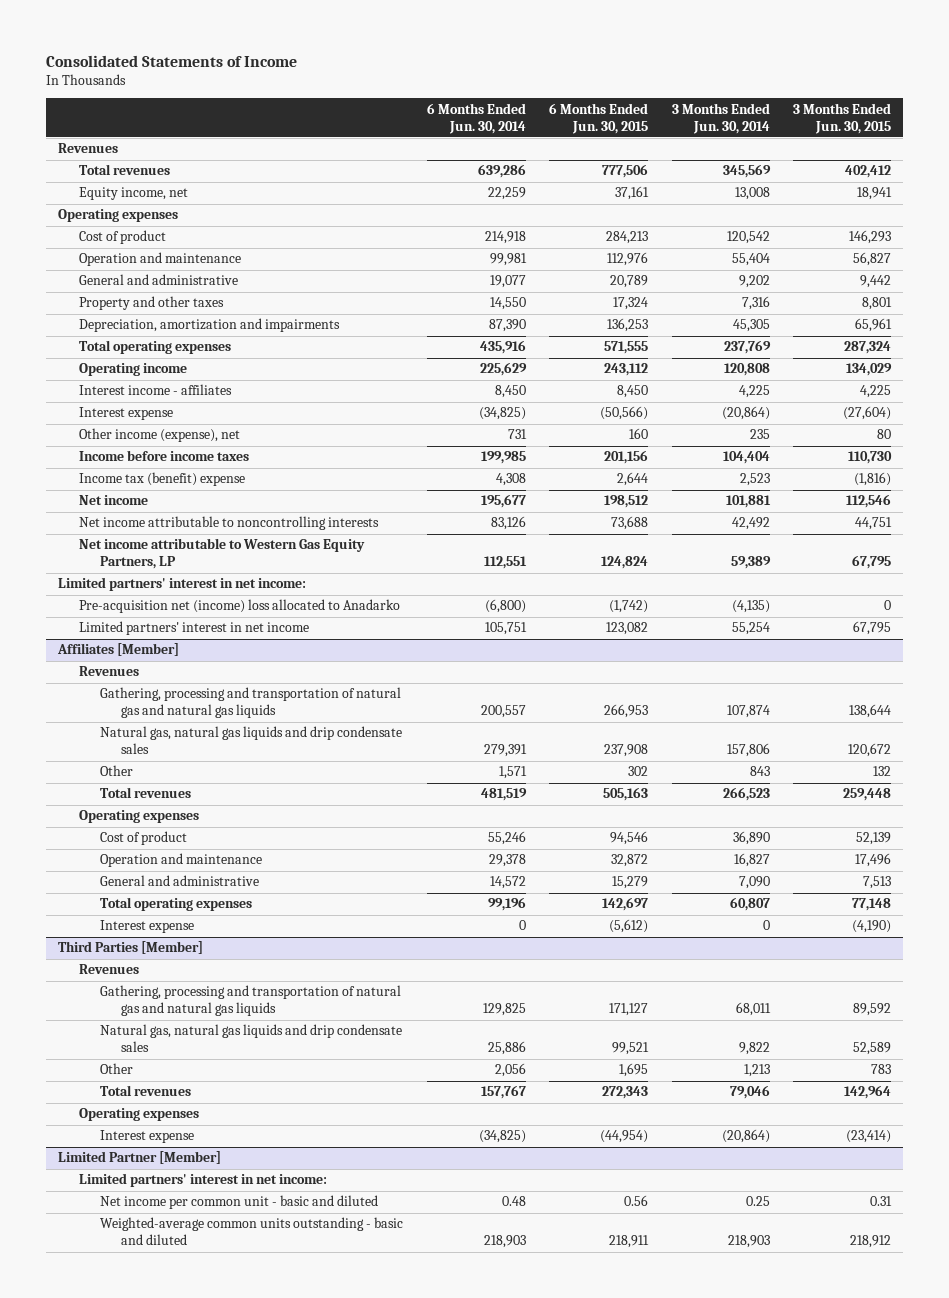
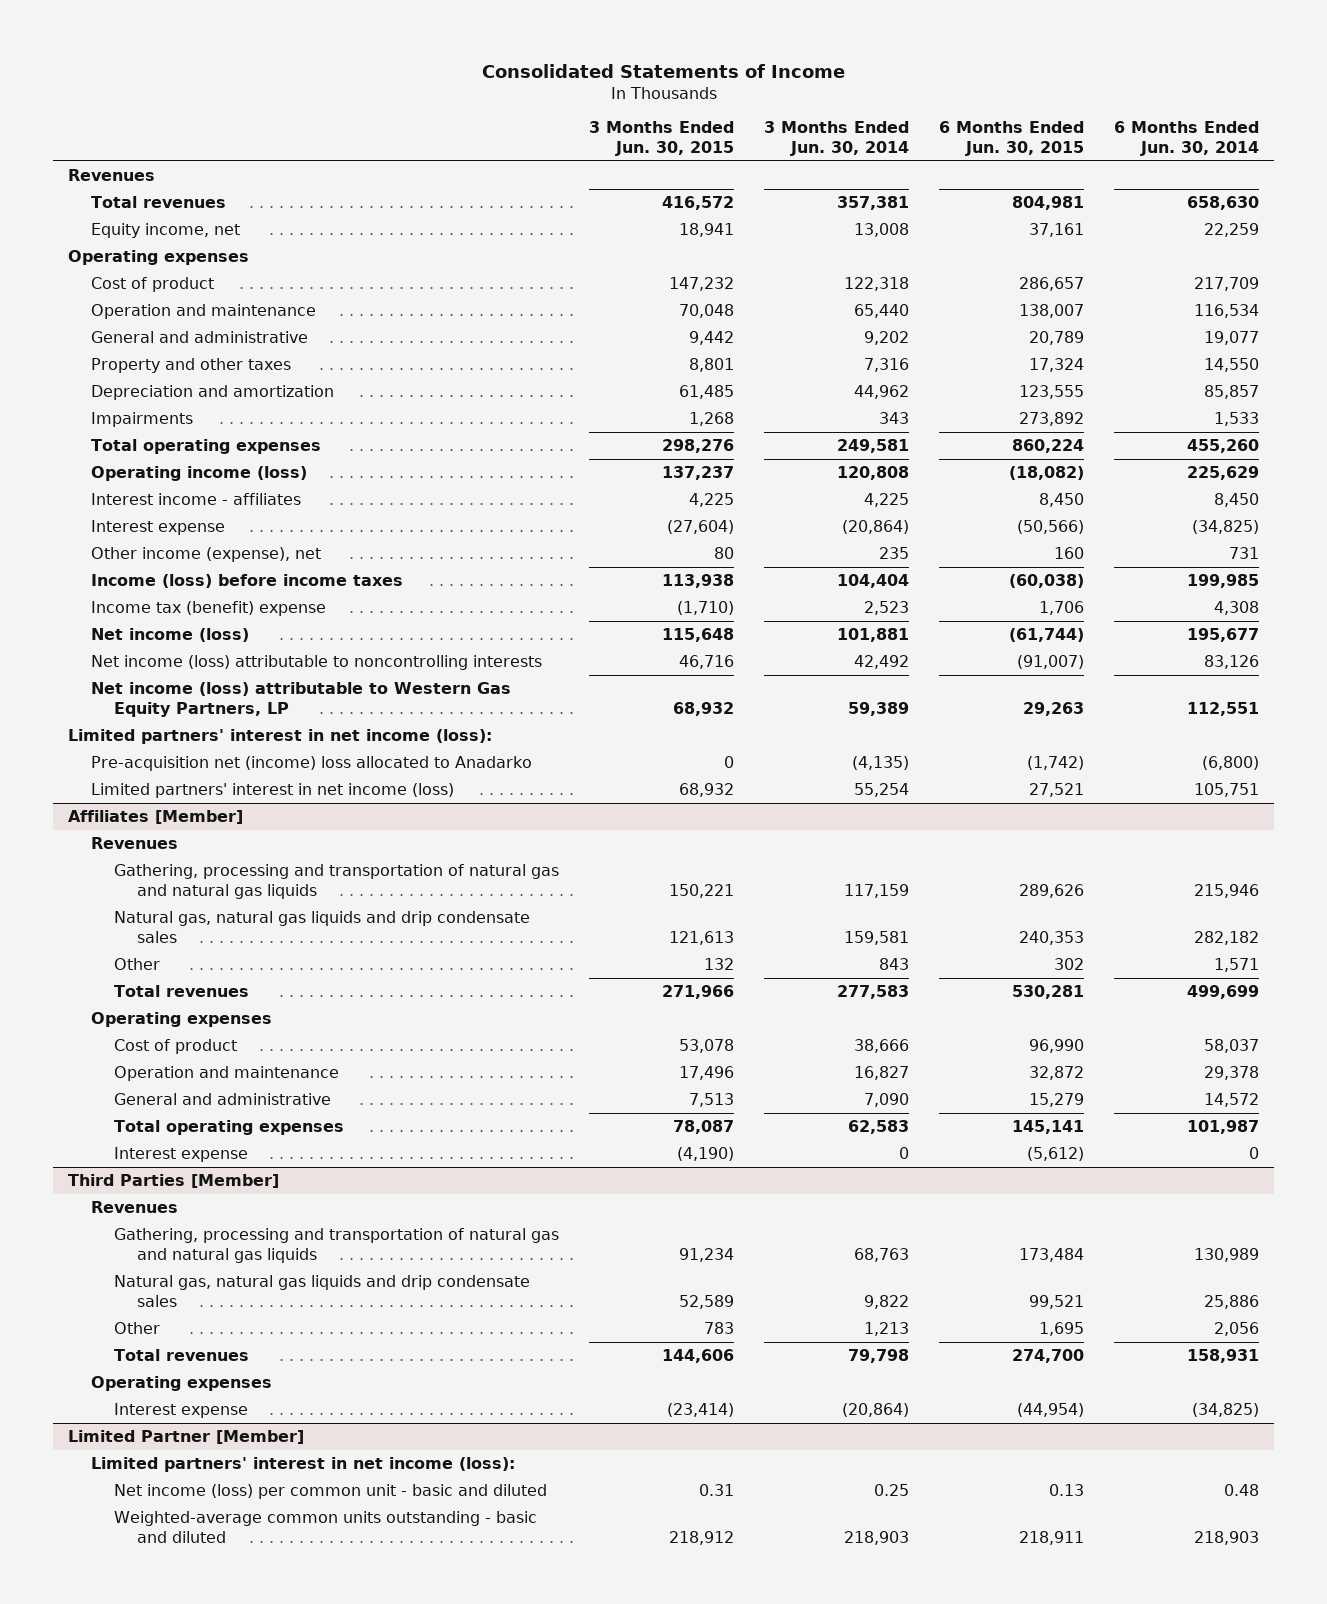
[477,164,526,179] 639,286 -> [1186,196,1259,211] 658,630
[602,164,649,179] 777,506 -> [1011,196,1084,211] 804,981
[722,164,771,179] 345,569 -> [836,196,909,211] 357,381
[844,165,891,179] 402,412 -> [661,196,734,211] 416,572
[484,231,526,245] 214,918 -> [1193,277,1259,292] 217,709
[606,231,649,245] 284,213 -> [1018,277,1084,292] 286,657
[726,231,770,245] 120,542 -> [843,277,909,292] 122,318
[848,230,891,245] 146,293 -> [668,277,734,292] 147,232
[489,253,527,267] 99,981 -> [1193,304,1259,319] 116,534
[607,252,649,267] 112,976 -> [1018,304,1084,319] 138,007
[731,253,770,267] 55,404 -> [853,304,909,319] 65,440
[852,252,891,267] 56,827 -> [678,304,734,319] 70,048
[78,318,340,333] Depreciation, amortization and impairments -> [91,385,335,401] Depreciation and amortization
[488,319,526,333] 87,390 -> [1203,385,1259,400] 85,857
[607,318,649,333] 136,253 -> [1018,385,1084,400] 123,555
[732,319,770,333] 45,305 -> [853,385,909,400] 44,962
[854,318,892,333] 65,961 -> [678,385,734,400] 61,485
none -> [91,412,194,428] Impairments
[479,340,526,355] 435,916 -> [1186,439,1259,454] 455,260
[604,341,649,355] 571,555 -> [1011,439,1084,454] 860,224
[723,340,771,355] 237,769 -> [836,439,909,454] 249,581
[843,341,891,355] 287,324 -> [661,439,734,454] 298,276
[78,363,187,377] Operating income -> [91,466,308,482] Operating income (loss)
[604,363,649,377] 243,112 -> [1008,466,1084,481] (18,082)
[845,363,892,377] 134,029 -> [661,466,734,481] 137,237
[78,450,249,462] Income before income taxes -> [91,574,404,589] Income (loss) before income taxes
[604,450,649,465] 201,156 -> [1008,574,1084,589] (60,038)
[847,451,892,465] 110,730 -> [661,574,734,589] 113,938
[617,472,649,487] 2,644 -> [1038,601,1084,616] 1,706
[853,472,891,487] (1,816) -> [676,601,734,616] (1,710)
[78,495,148,506] Net income -> [91,628,250,643] Net income (loss)
[604,495,649,509] 198,512 -> [1008,628,1084,643] (61,744)
[845,494,891,509] 112,546 -> [661,628,734,643] 115,648
[78,516,379,531] Net income attributable to noncontrolling interests -> [91,655,543,671] Net income (loss) attributable to noncontrolling interests
[611,516,649,531] 73,688 -> [1016,655,1084,670] (91,007)
[854,517,892,531] 44,751 -> [678,655,734,670] 46,716
[78,538,365,570] Net income attributable to Western Gas Equity Partners, LP -> [91,682,512,717] Net income (loss) attributable to Western Gas Equity Partners, LP
[601,556,649,570] 124,824 -> [1022,701,1084,716] 29,263
[851,555,891,570] 67,795 -> [672,701,734,716] 68,932
[57,577,306,592] Limited partners' interest in net income: -> [68,729,493,745] Limited partners' interest in net income (loss):
[78,621,309,636] Limited partners' interest in net income -> [91,783,455,799] Limited partners' interest in net income (loss)
[606,622,649,636] 123,082 -> [1028,783,1084,798] 27,521
[852,621,891,636] 67,795 -> [678,783,734,798] 68,932
[480,705,526,719] 200,557 -> [1193,883,1259,898] 215,946
[604,704,649,719] 266,953 -> [1018,883,1084,898] 289,626
[726,705,770,719] 107,874 -> [843,883,909,898] 117,159
[848,704,891,719] 138,644 -> [668,883,734,898] 150,221
[483,744,527,758] 279,391 -> [1193,930,1259,945] 282,182
[604,744,649,758] 237,908 -> [1018,930,1084,945] 240,353
[726,743,770,758] 157,806 -> [843,930,909,945] 159,581
[847,743,891,758] 120,672 -> [668,930,734,945] 121,613
[480,788,527,802] 481,519 -> [1186,985,1259,1000] 499,699
[603,787,649,802] 505,163 -> [1011,985,1084,1000] 530,281
[722,787,770,802] 266,523 -> [836,985,909,1000] 277,583
[842,788,891,802] 259,448 -> [661,985,734,1000] 271,966
[487,831,526,846] 55,246 -> [1203,1039,1259,1054] 58,037
[610,831,649,846] 94,546 -> [1028,1039,1084,1054] 96,990
[732,831,770,846] 36,890 -> [853,1039,909,1054] 38,666
[855,832,891,846] 52,139 -> [678,1039,734,1054] 53,078
[487,897,526,912] 99,196 -> [1186,1120,1259,1135] 101,987
[602,897,649,912] 142,697 -> [1011,1120,1084,1135] 145,141
[729,897,770,912] 60,807 -> [847,1120,909,1135] 62,583
[851,898,891,912] 77,148 -> [672,1120,734,1135] 78,087
[482,1003,526,1017] 129,825 -> [1193,1247,1259,1262] 130,989
[609,1003,649,1017] 171,127 -> [1018,1247,1084,1262] 173,484
[735,1002,771,1017] 68,011 -> [853,1247,909,1262] 68,763
[852,1003,891,1017] 89,592 -> [678,1247,734,1262] 91,234
[480,1085,526,1100] 157,767 -> [1186,1349,1259,1364] 158,931
[602,1086,649,1100] 272,343 -> [1011,1349,1084,1364] 274,700
[729,1085,770,1100] 79,046 -> [847,1349,909,1364] 79,798
[843,1085,891,1100] 142,964 -> [661,1349,734,1364] 144,606
[78,1173,327,1188] Limited partners' interest in net income: -> [91,1457,516,1473] Limited partners' interest in net income (loss):
[100,1195,379,1210] Net income per common unit - basic and diluted -> [113,1484,547,1500] Net income (loss) per common unit - basic and diluted
[624,1195,649,1207] 0.56 -> [1048,1484,1084,1497] 0.13

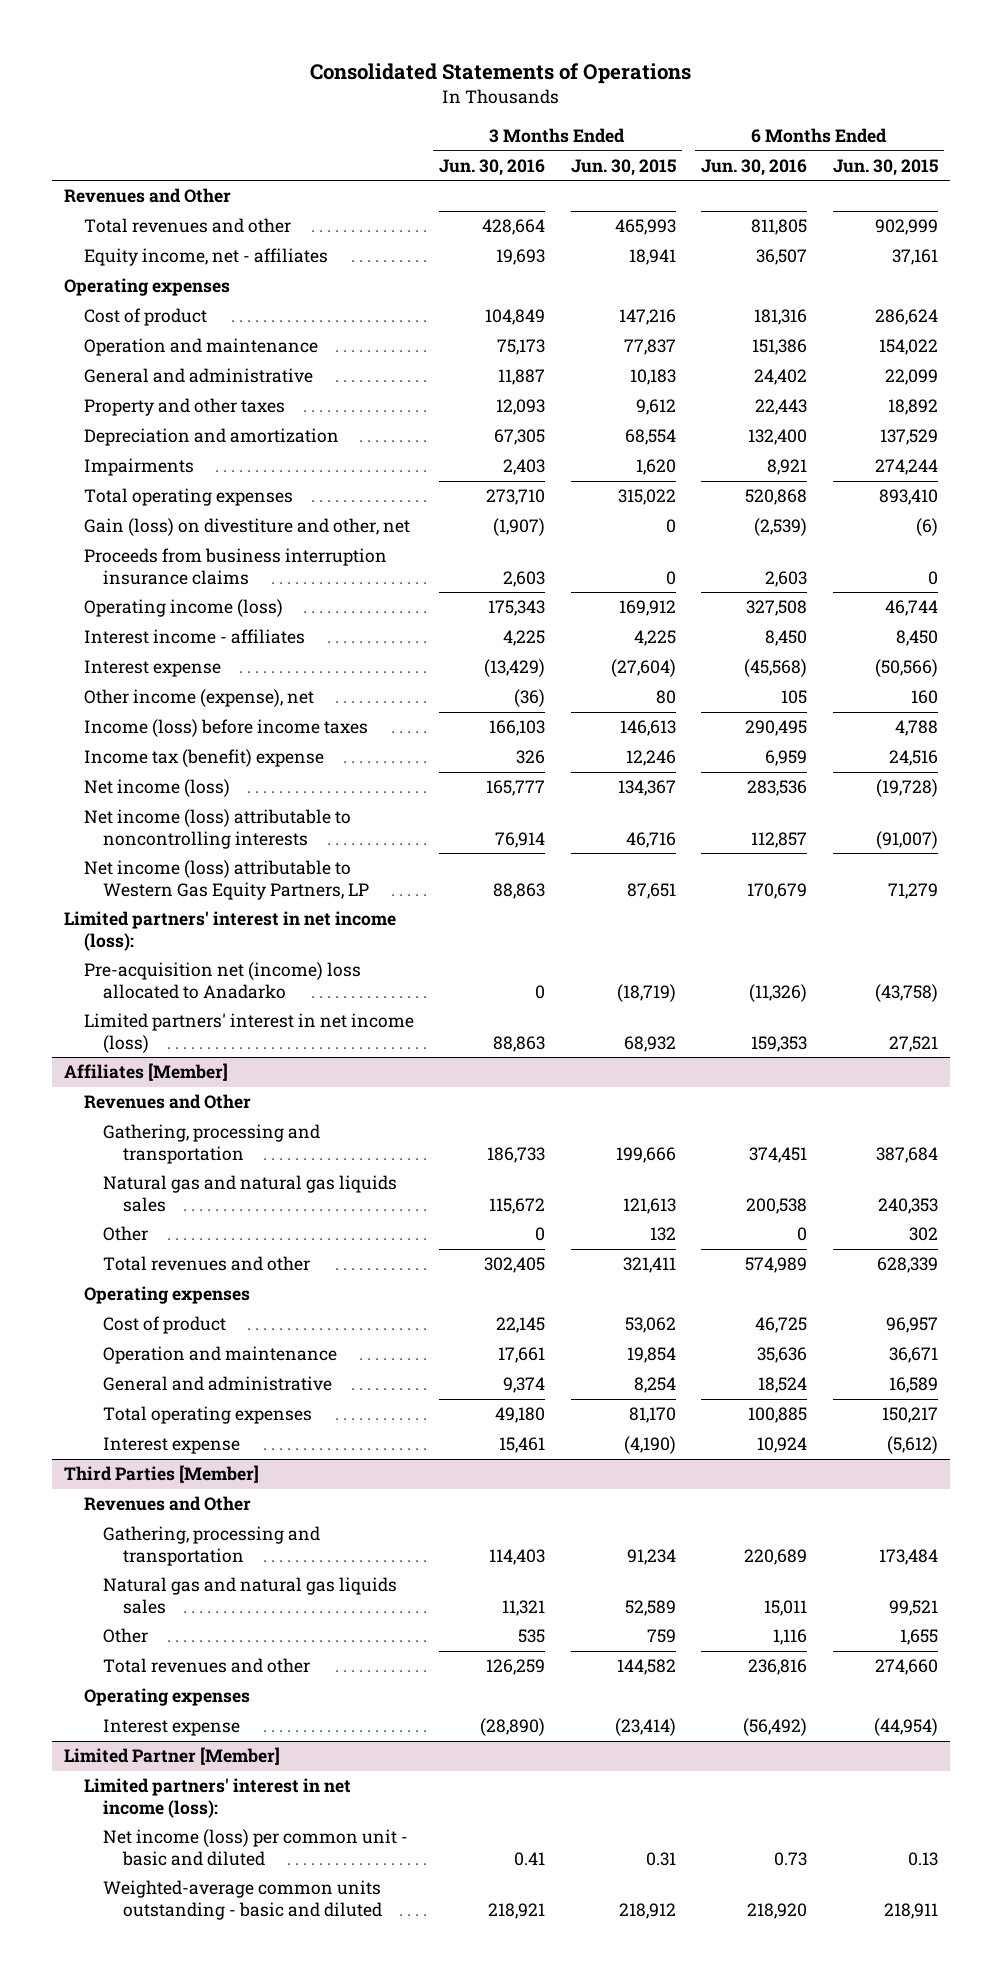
[481,63,845,78] Consolidated Statements of Income -> [309,63,691,85] Consolidated Statements of Operations
[763,121,909,156] 3 Months Ended Jun. 30, 2014 -> none
[1113,121,1259,156] 6 Months Ended Jun. 30, 2014 -> none
none -> [439,158,546,176] Jun. 30, 2016
none -> [701,158,808,176] Jun. 30, 2016
[68,169,156,182] Revenues -> [64,188,232,204] Revenues and Other
[91,196,227,209] Total revenues -> [83,218,291,234] Total revenues and other
[661,196,734,211] 416,572 -> [614,219,676,236] 465,993
[1011,196,1084,211] 804,981 -> [874,219,938,236] 902,999
[91,223,241,239] Equity income, net -> [83,248,328,267] Equity income, net - affiliates
[668,277,734,292] 147,232 -> [618,309,676,326] 147,216
[1018,277,1084,292] 286,657 -> [874,309,938,326] 286,624
[678,304,734,319] 70,048 -> [623,339,676,356] 77,837
[1018,304,1084,319] 138,007 -> [878,339,938,356] 154,022
[688,331,734,346] 9,442 -> [629,369,676,386] 10,183
[1028,331,1084,346] 20,789 -> [884,369,938,386] 22,099
[688,358,734,373] 8,801 -> [635,399,676,416] 9,612
[1028,358,1084,373] 17,324 -> [887,399,938,416] 18,892
[678,385,734,400] 61,485 -> [624,429,676,446] 68,554
[1018,385,1084,400] 123,555 -> [879,429,938,446] 137,529
[688,412,734,427] 1,268 -> [635,459,676,476] 1,620
[1018,412,1084,427] 273,892 -> [874,459,938,476] 274,244
[661,439,734,454] 298,276 -> [617,489,676,506] 315,022
[1011,439,1084,454] 860,224 -> [878,489,938,506] 893,410
none -> [83,518,410,537] Gain (loss) on divestiture and other, net
none -> [83,548,387,585] Proceeds from business interruption insurance claims
[661,466,734,481] 137,237 -> [618,600,676,617] 169,912
[1008,466,1084,481] (18,082) -> [884,600,938,617] 46,744
[661,574,734,589] 113,938 -> [619,720,676,737] 146,613
[1008,574,1084,589] (60,038) -> [894,720,938,737] 4,788
[676,601,734,616] (1,710) -> [625,750,676,767] 12,246
[1038,601,1084,616] 1,706 -> [888,750,938,767] 24,516
[661,628,734,643] 115,648 -> [617,780,676,797] 134,367
[1008,628,1084,643] (61,744) -> [875,779,938,798] (19,728)
[672,701,734,716] 68,932 -> [626,882,676,899] 87,651
[1022,701,1084,716] 29,263 -> [887,882,938,899] 71,279
[723,756,734,769] 0 -> [616,983,676,1002] (18,719)
[1026,756,1084,771] (1,742) -> [874,983,938,1002] (43,758)
[91,837,179,850] Revenues -> [83,1094,251,1110] Revenues and Other
[113,864,559,899] Gathering, processing and transportation of natural gas and natural gas liquids -> [103,1124,321,1164] Gathering, processing and transportation
[668,883,734,898] 150,221 -> [615,1146,676,1163] 199,666
[1018,883,1084,898] 289,626 -> [875,1146,938,1163] 387,684
[113,911,530,943] Natural gas, natural gas liquids and drip condensate sales -> [103,1175,398,1212] Natural gas and natural gas liquids sales
[113,985,249,998] Total revenues -> [103,1256,311,1272] Total revenues and other
[661,985,734,1000] 271,966 -> [622,1257,676,1274] 321,411
[1011,985,1084,1000] 530,281 -> [876,1257,938,1274] 628,339
[678,1039,734,1054] 53,078 -> [624,1317,676,1334] 53,062
[1028,1039,1084,1054] 96,990 -> [885,1317,938,1334] 96,957
[678,1066,734,1081] 17,496 -> [626,1347,676,1364] 19,854
[1028,1066,1084,1081] 32,872 -> [888,1347,938,1364] 36,671
[688,1093,734,1108] 7,513 -> [633,1377,676,1394] 8,254
[1028,1093,1084,1108] 15,279 -> [888,1377,938,1394] 16,589
[672,1120,734,1135] 78,087 -> [628,1407,676,1424] 81,170
[1011,1120,1084,1135] 145,141 -> [881,1407,938,1424] 150,217
[91,1201,179,1214] Revenues -> [83,1496,251,1512] Revenues and Other
[113,1228,559,1263] Gathering, processing and transportation of natural gas and natural gas liquids -> [103,1526,321,1566] Gathering, processing and transportation
[113,1275,530,1307] Natural gas, natural gas liquids and drip condensate sales -> [103,1577,398,1614] Natural gas and natural gas liquids sales
[703,1322,734,1335] 783 -> [646,1629,676,1644] 759
[1038,1322,1084,1337] 1,695 -> [899,1629,938,1646] 1,655
[113,1349,249,1362] Total revenues -> [103,1658,311,1674] Total revenues and other
[661,1349,734,1364] 144,606 -> [616,1659,676,1676] 144,582
[1011,1349,1084,1364] 274,700 -> [874,1659,938,1676] 274,660

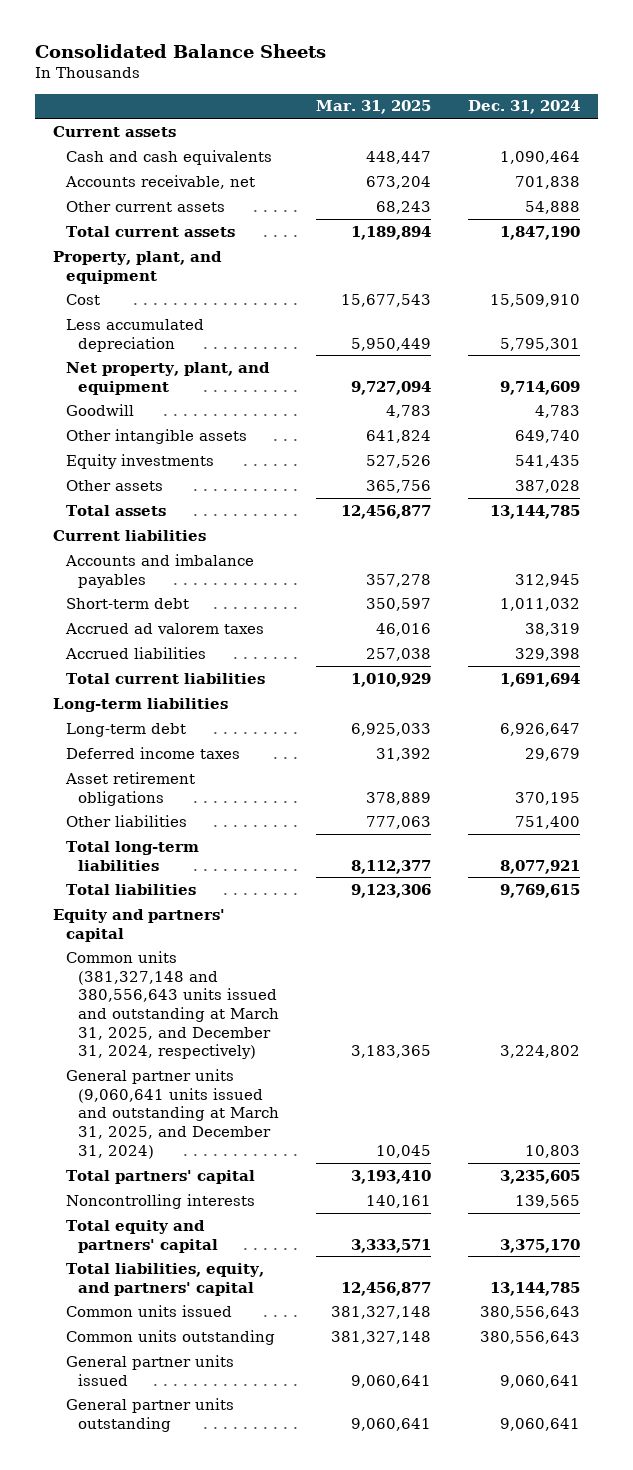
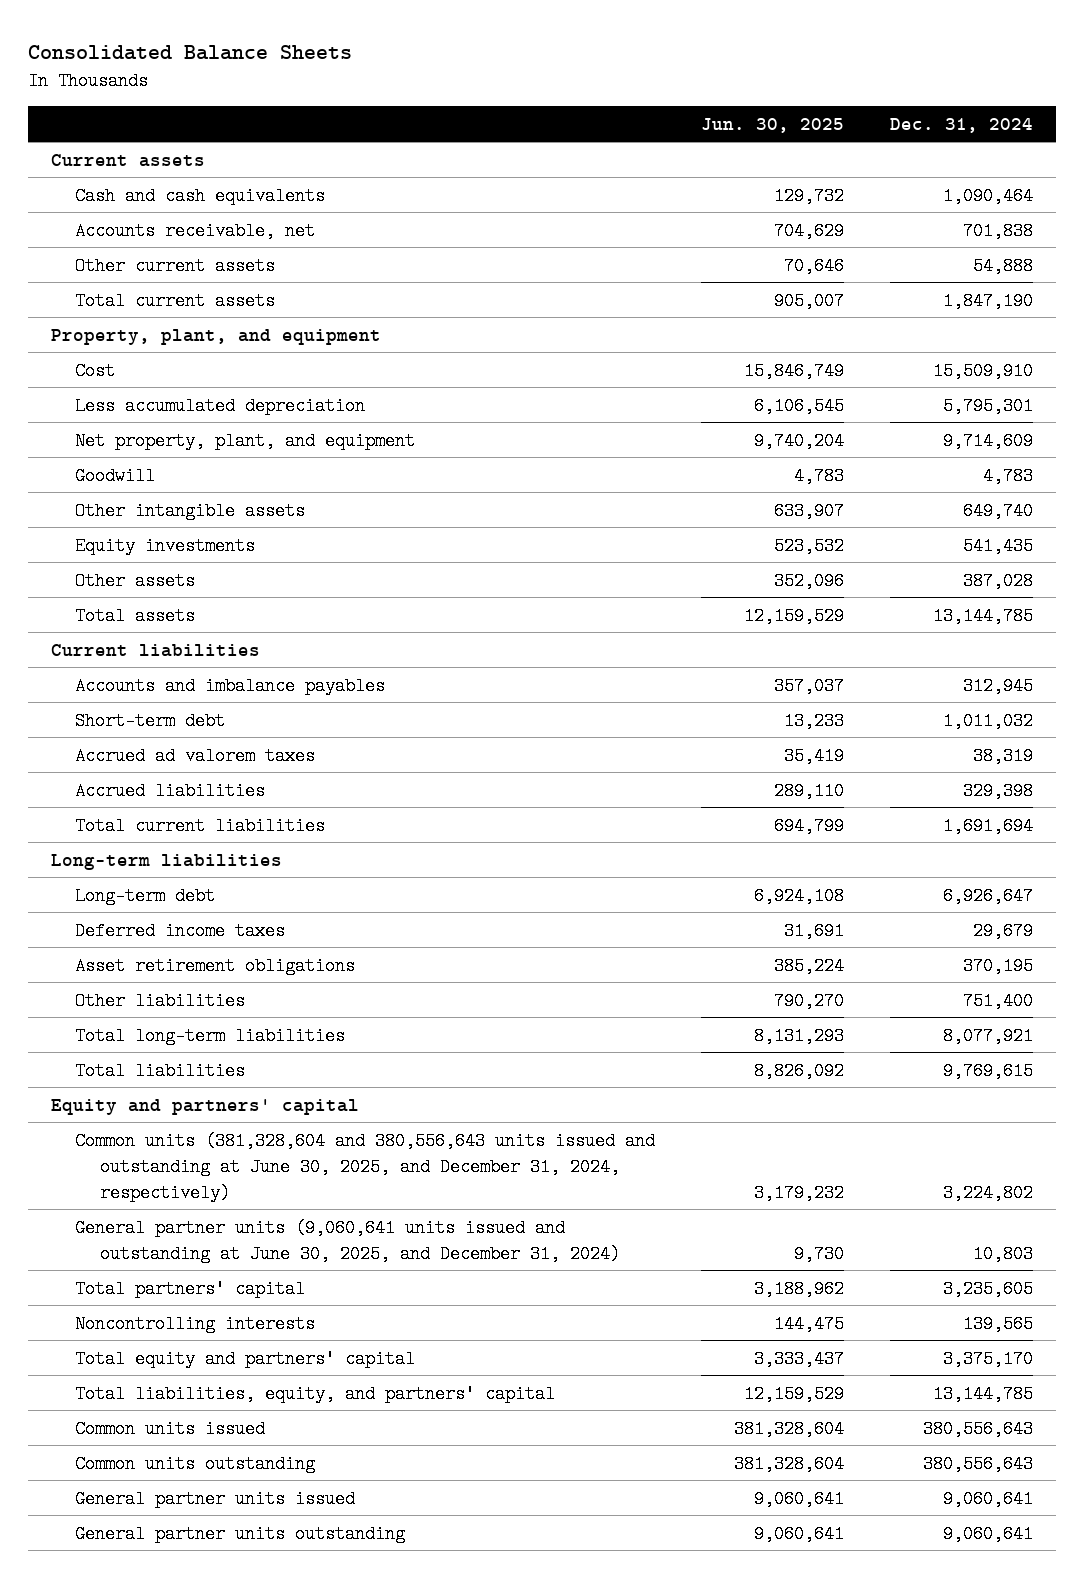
[316,100,432,115] Mar. 31, 2025 -> none
none -> [700,117,844,133] Jun. 30, 2025
[65,950,280,1060] Common units (381,327,148 and 380,556,643 units issued and outstanding at March 31, 2025, and December 31, 2024, respectively) -> [75,1131,656,1202] Common units (381,328,604 and 380,556,643 units issued and outstanding at June 30, 2025, and December 31, 2024, respectively)
[65,1068,280,1159] General partner units (9,060,641 units issued and outstanding at March 31, 2025, and December 31, 2024) -> [75,1218,620,1263] General partner units (9,060,641 units issued and outstanding at June 30, 2025, and December 31, 2024)

